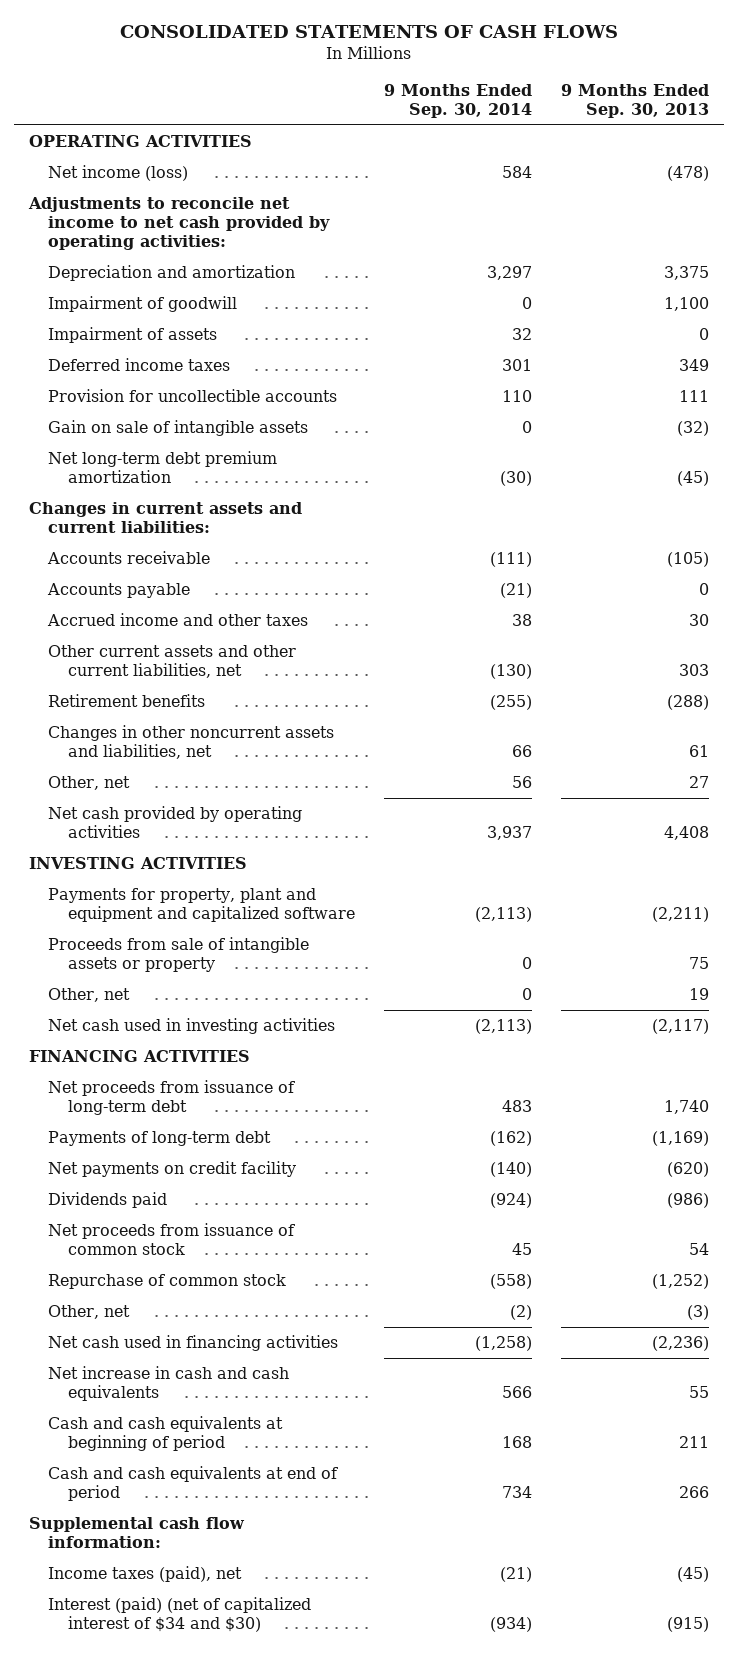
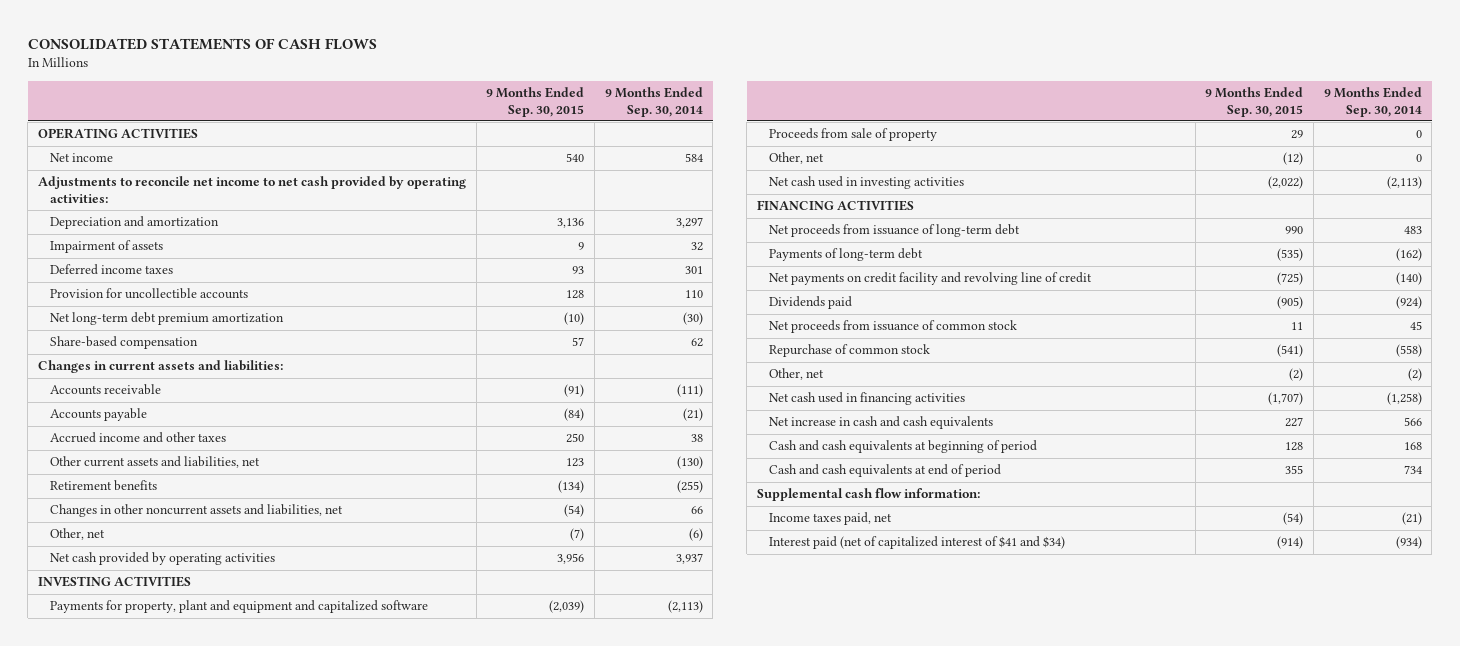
[561,83,710,118] 9 Months Ended Sep. 30, 2013 -> none
none -> [486,86,585,117] 9 Months Ended Sep. 30, 2015
[48,165,189,182] Net income (loss) -> [50,153,114,163] Net income
[48,296,238,313] Impairment of goodwill -> none
[48,420,309,437] Gain on sale of intangible assets -> none
none -> [50,336,199,350] Share-based compensation
[28,502,302,534] Changes in current assets and current liabilities: -> [38,360,284,374] Changes in current assets and liabilities:
[48,645,297,679] Other current assets and other current liabilities, net -> [50,456,261,469] Other current assets and liabilities, net
[512,776,533,789] 56 -> [688,528,703,542] (6)
[48,937,310,973] Proceeds from sale of intangible assets or property -> [769,128,938,142] Proceeds from sale of property
[48,1161,297,1178] Net payments on credit facility -> [769,272,1093,286] Net payments on credit facility and revolving line of credit
[48,1566,243,1583] Income taxes (paid), net -> [769,512,893,526] Income taxes paid, net
[48,1597,312,1633] Interest (paid) (net of capitalized interest of $34 and $30) -> [769,536,1066,550] Interest paid (net of capitalized interest of $41 and $34)

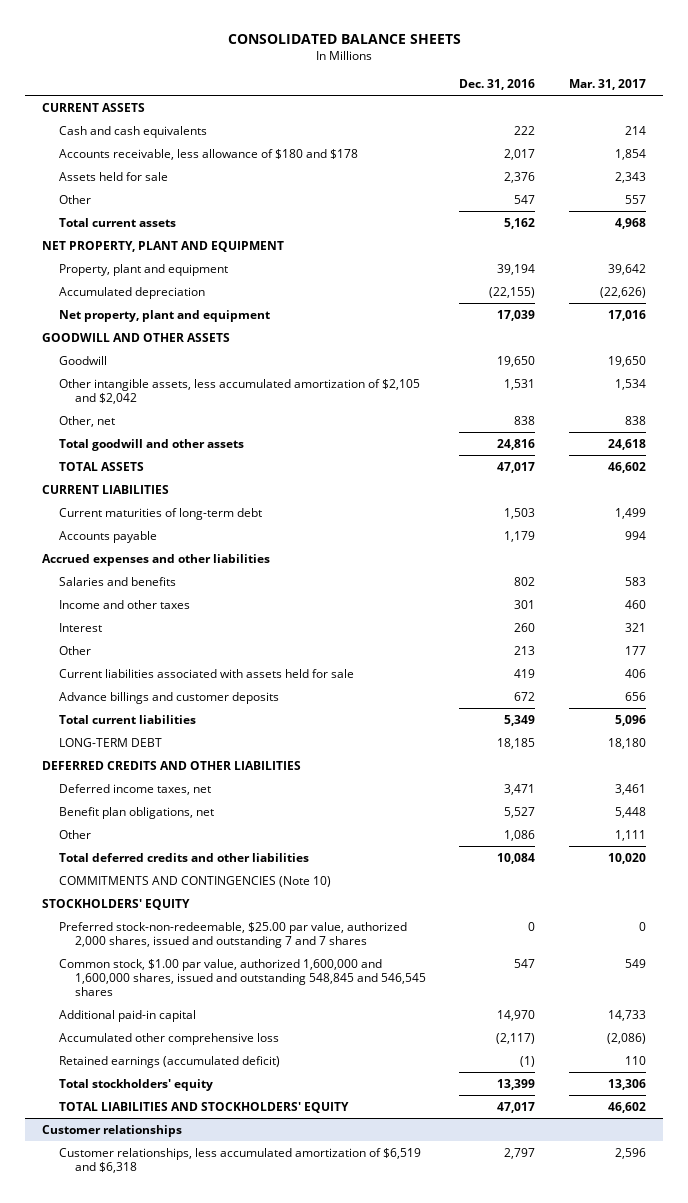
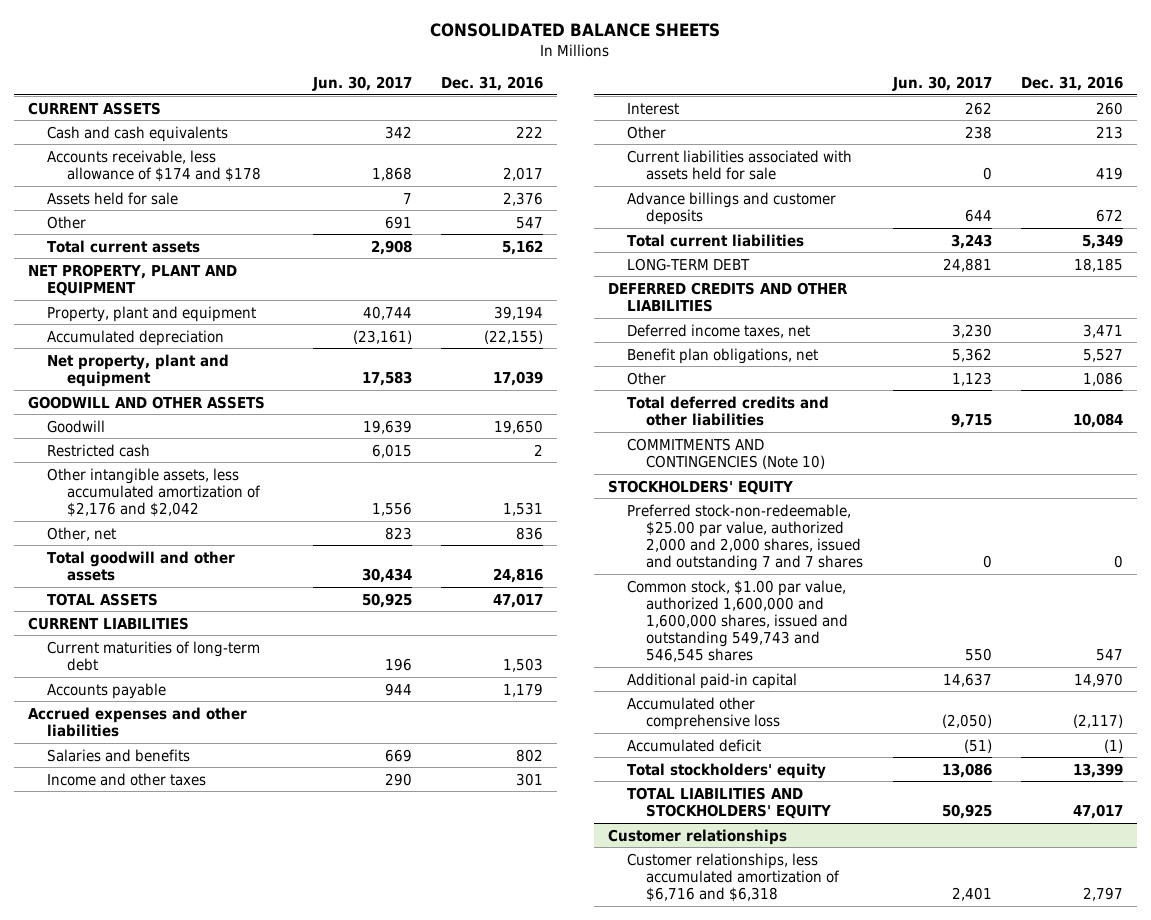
[568,78,646,90] Mar. 31, 2017 -> none
none -> [311,75,412,91] Jun. 30, 2017
[58,148,358,160] Accounts receivable, less allowance of $180 and $178 -> [47,149,261,182] Accounts receivable, less allowance of $174 and $178
none -> [47,443,151,457] Restricted cash
[58,378,420,404] Other intangible assets, less accumulated amortization of $2,105 and $2,042 -> [47,467,261,517] Other intangible assets, less accumulated amortization of $2,176 and $2,042
[514,415,536,425] 838 -> [515,526,543,540] 836
[58,921,407,948] Preferred stock-non-redeemable, $25.00 par value, authorized 2,000 shares, issued and outstanding 7 and 7 shares -> [627,503,864,572] Preferred stock-non-redeemable, $25.00 par value, authorized 2,000 and 2,000 shares, issued and outstanding 7 and 7 shares
[58,958,426,996] Common stock, $1.00 par value, authorized 1,600,000 and 1,600,000 shares, issued and outstanding 548,845 and 546,545 shares -> [627,579,849,663] Common stock, $1.00 par value, authorized 1,600,000 and 1,600,000 shares, issued and outstanding 549,743 and 546,545 shares
[58,1055,280,1068] Retained earnings (accumulated deficit) -> [627,738,762,752] Accumulated deficit
[58,1147,421,1173] Customer relationships, less accumulated amortization of $6,519 and $6,318 -> [627,852,841,902] Customer relationships, less accumulated amortization of $6,716 and $6,318

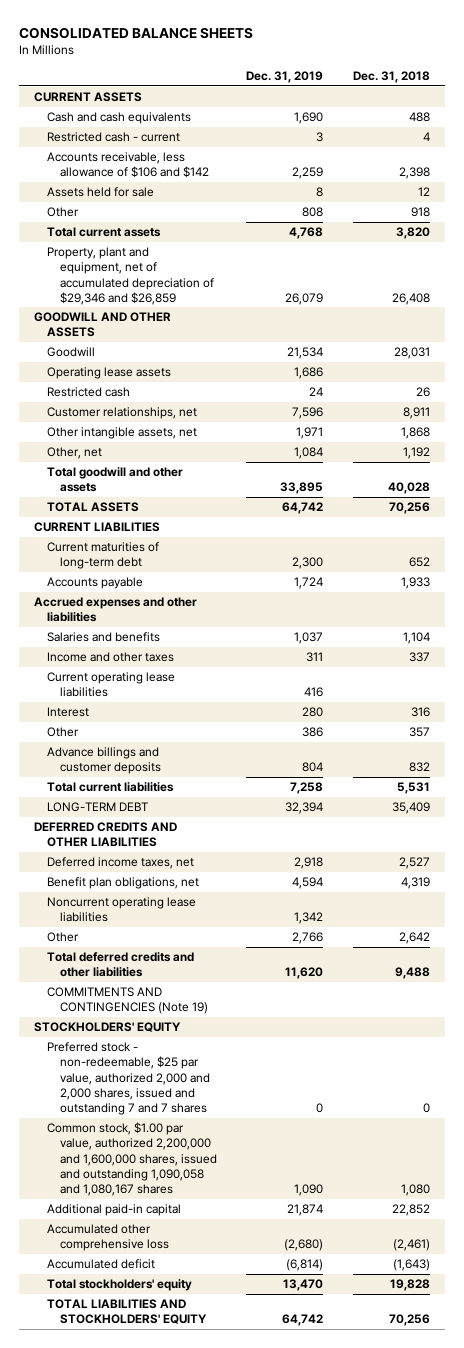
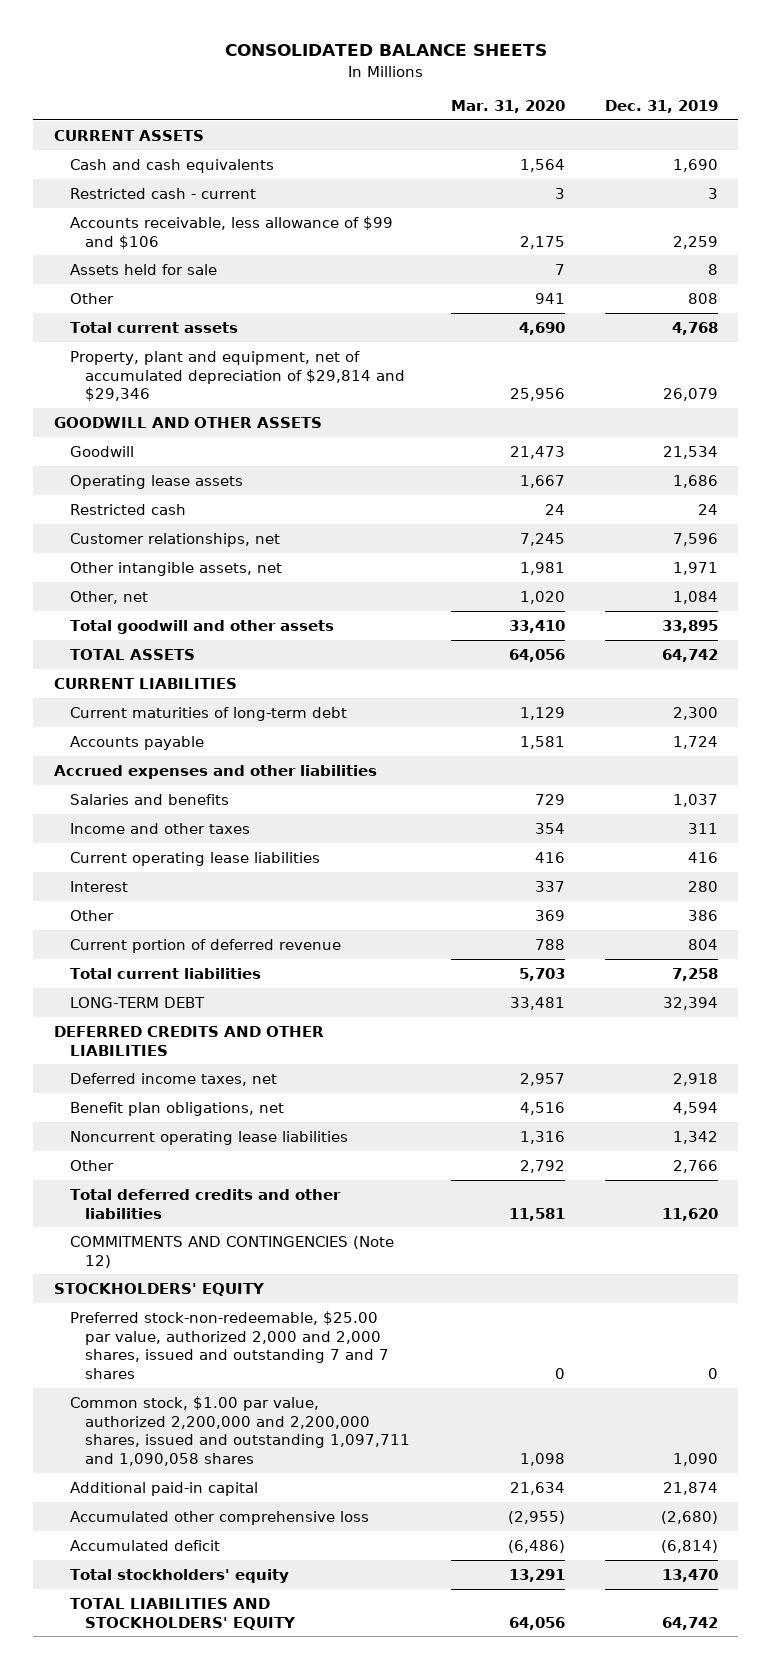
[352,71,430,84] Dec. 31, 2018 -> none
none -> [450,100,565,114] Mar. 31, 2020
[47,152,210,179] Accounts receivable, less allowance of $106 and $142 -> [69,215,393,249] Accounts receivable, less allowance of $99 and $106
[47,247,215,305] Property, plant and equipment, net of accumulated depreciation of $29,346 and $26,859 -> [69,350,406,402] Property, plant and equipment, net of accumulated depreciation of $29,814 and $29,346
[47,747,162,775] Advance billings and customer deposits -> [69,938,341,953] Current portion of deferred revenue
[47,987,209,1015] COMMITMENTS AND CONTINGENCIES (Note 19) -> [69,1235,394,1268] COMMITMENTS AND CONTINGENCIES (Note 12)
[47,1042,211,1115] Preferred stock - non-redeemable, $25 par value, authorized 2,000 and 2,000 shares, issued and outstanding 7 and 7 shares -> [69,1310,390,1380] Preferred stock-non-redeemable, $25.00 par value, authorized 2,000 and 2,000 shares, issued and outstanding 7 and 7 shares
[47,1122,218,1196] Common stock, $1.00 par value, authorized 2,200,000 and 1,600,000 shares, issued and outstanding 1,090,058 and 1,080,167 shares -> [69,1395,411,1467] Common stock, $1.00 par value, authorized 2,200,000 and 2,200,000 shares, issued and outstanding 1,097,711 and 1,090,058 shares

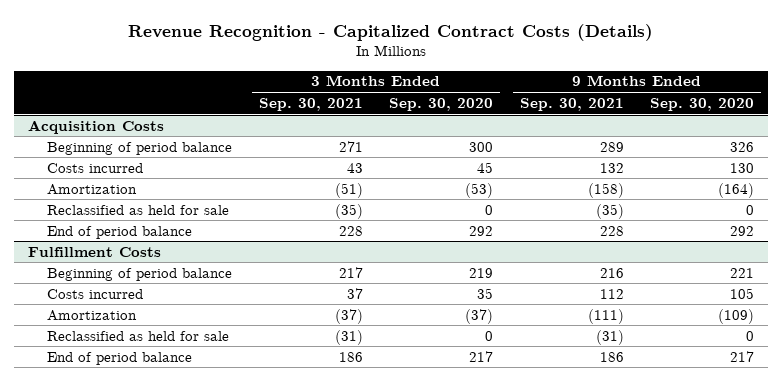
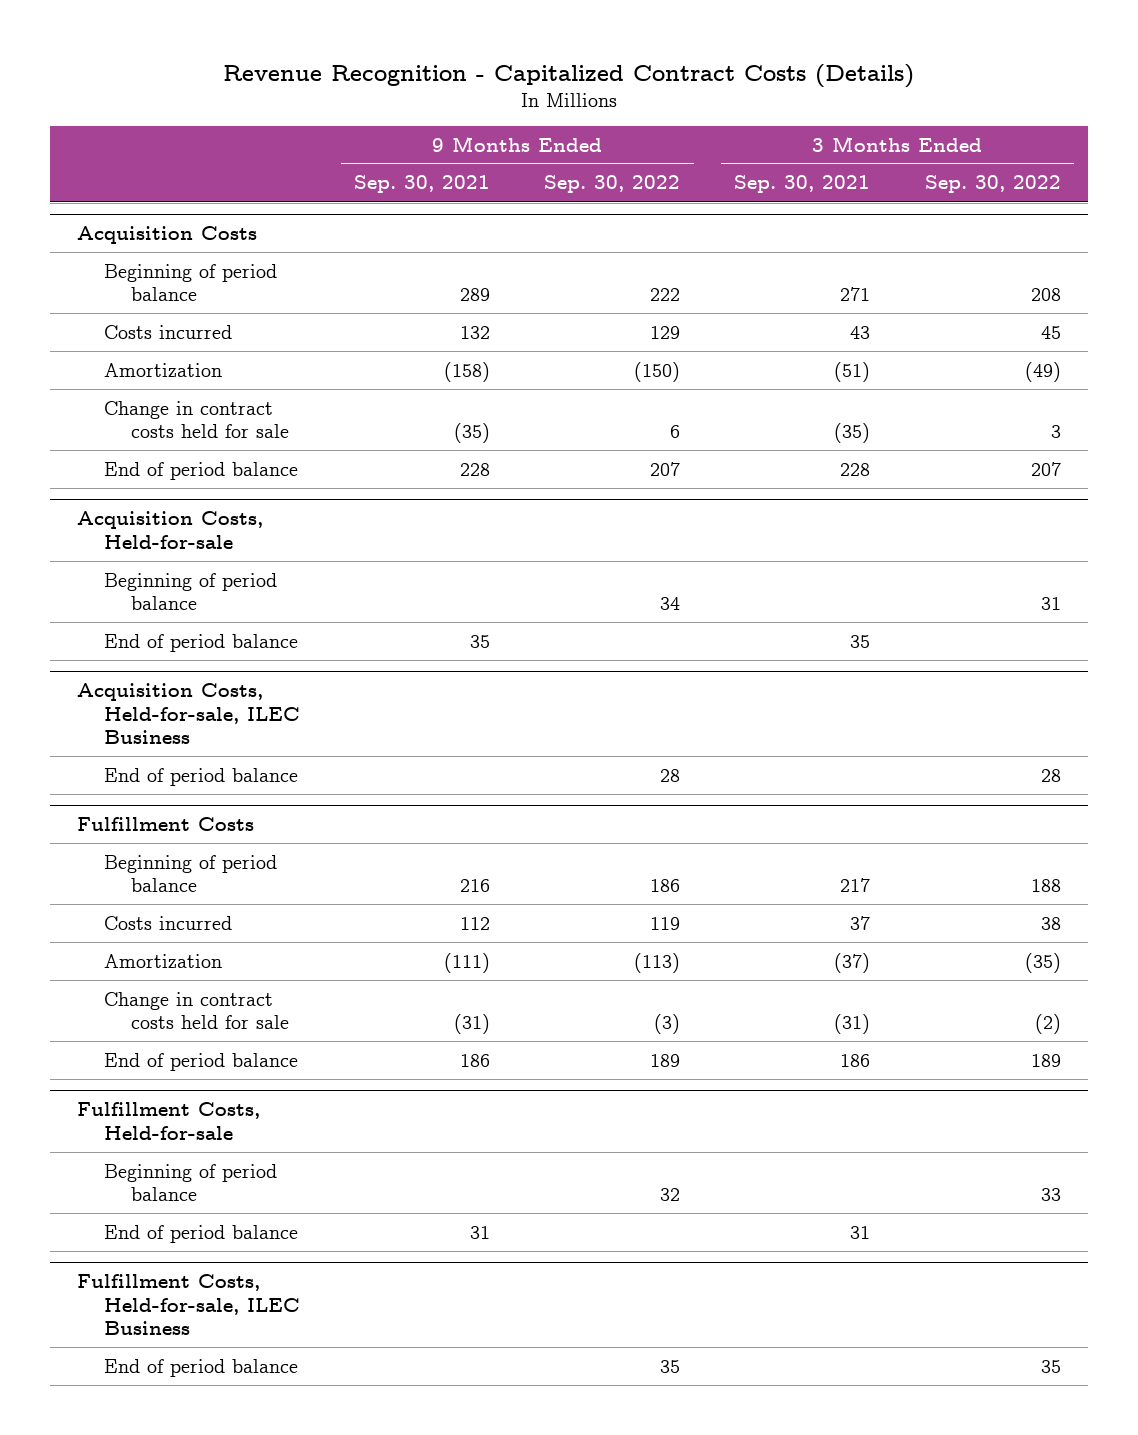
[389,97,494,111] Sep. 30, 2020 -> none
[650,97,755,111] Sep. 30, 2020 -> none
none -> [544,175,681,194] Sep. 30, 2022
none -> [924,175,1061,194] Sep. 30, 2022
[47,204,230,215] Reclassified as held for sale -> [104,400,289,439] Change in contract costs held for sale
none -> [77,511,264,549] Acquisition Costs, Held-for-sale
none -> [104,572,278,611] Beginning of period balance
none -> [104,633,299,652] End of period balance
none -> [77,683,301,745] Acquisition Costs, Held-for-sale, ILEC Business
none -> [104,767,299,786] End of period balance
[47,330,230,341] Reclassified as held for sale -> [104,991,289,1030] Change in contract costs held for sale
none -> [77,1102,261,1140] Fulfillment Costs, Held-for-sale
none -> [104,1163,278,1202] Beginning of period balance
none -> [104,1224,299,1243] End of period balance
none -> [77,1274,301,1336] Fulfillment Costs, Held-for-sale, ILEC Business
none -> [104,1358,299,1377] End of period balance

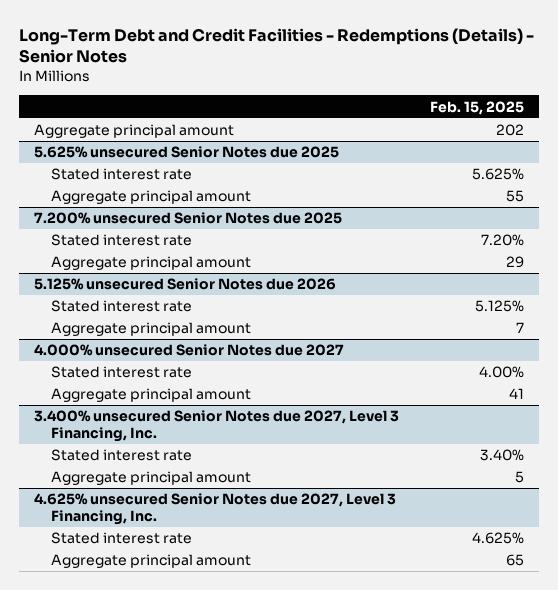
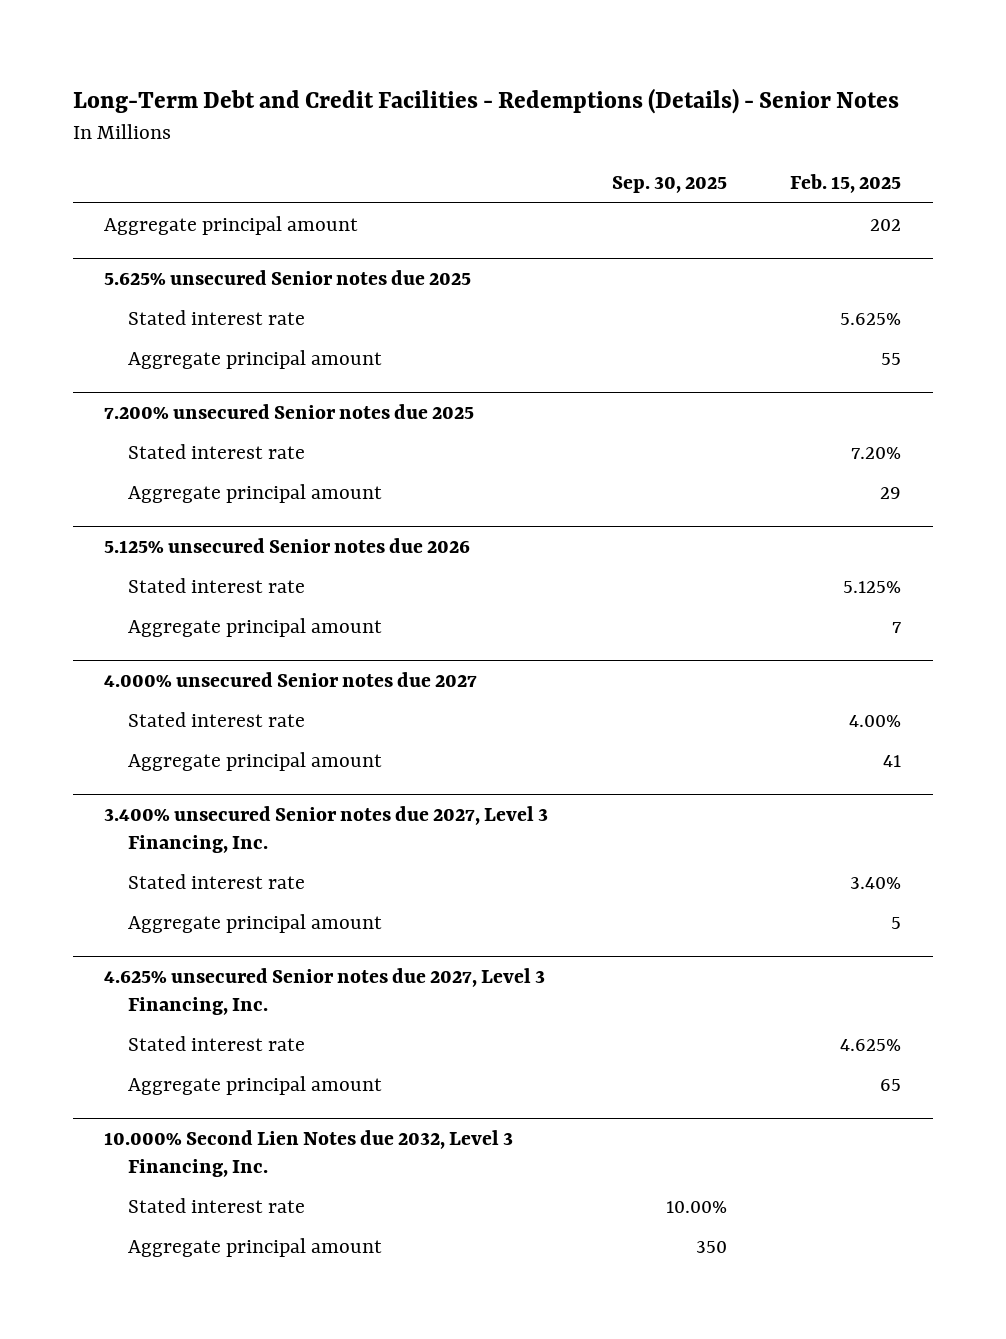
none -> [611,176,727,194] Sep. 30, 2025
[34,146,340,159] 5.625% unsecured Senior Notes due 2025 -> [104,269,472,285] 5.625% unsecured Senior notes due 2025
[34,212,343,225] 7.200% unsecured Senior Notes due 2025 -> [104,403,475,419] 7.200% unsecured Senior notes due 2025
[34,278,337,291] 5.125% unsecured Senior Notes due 2026 -> [104,537,471,553] 5.125% unsecured Senior notes due 2026
[34,344,345,357] 4.000% unsecured Senior Notes due 2027 -> [104,671,478,687] 4.000% unsecured Senior notes due 2027
[34,410,400,442] 3.400% unsecured Senior Notes due 2027, Level 3 Financing, Inc. -> [104,805,549,853] 3.400% unsecured Senior notes due 2027, Level 3 Financing, Inc.
[34,493,397,525] 4.625% unsecured Senior Notes due 2027, Level 3 Financing, Inc. -> [104,967,546,1015] 4.625% unsecured Senior notes due 2027, Level 3 Financing, Inc.
none -> [104,1129,514,1177] 10.000% Second Lien Notes due 2032, Level 3 Financing, Inc.
none -> [127,1197,305,1213] Stated interest rate
none -> [127,1237,382,1257] Aggregate principal amount

